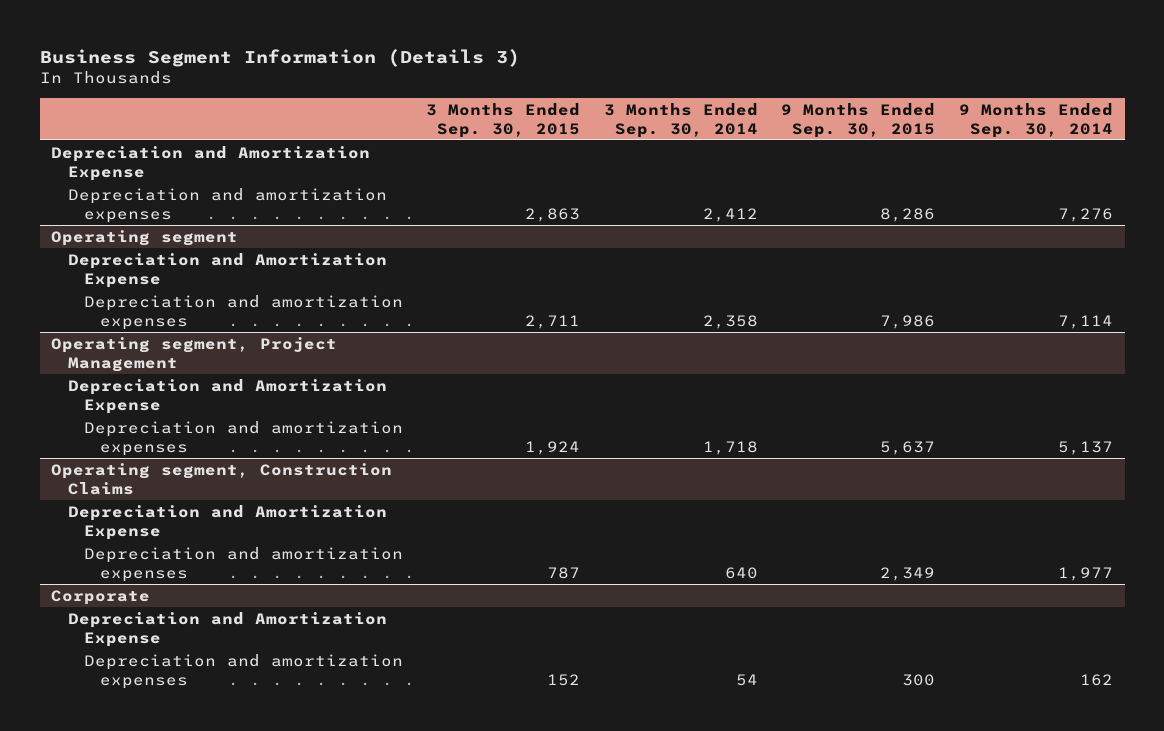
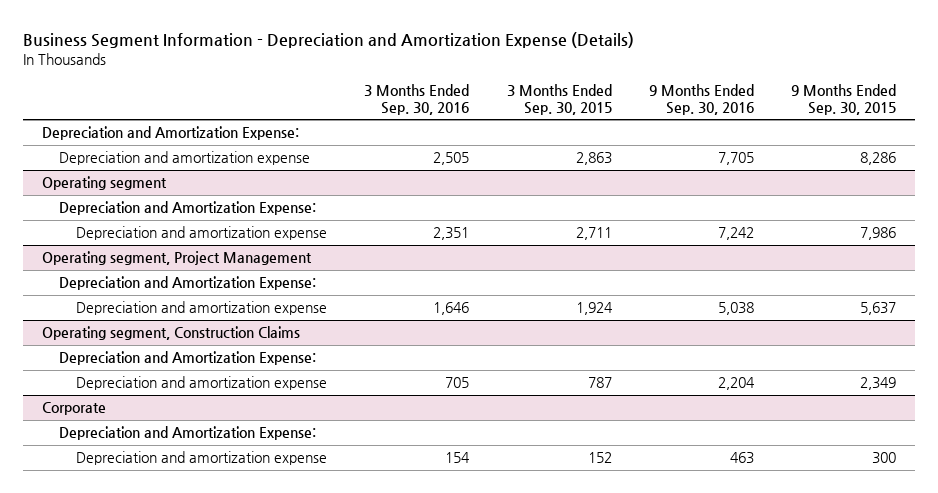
[39,48,520,67] Business Segment Information (Details 3) -> [23,31,635,48] Business Segment Information - Depreciation and Amortization Expense (Details)
[603,102,758,138] 3 Months Ended Sep. 30, 2014 -> none
[958,102,1113,138] 9 Months Ended Sep. 30, 2014 -> none
none -> [364,84,470,115] 3 Months Ended Sep. 30, 2016
none -> [648,84,754,115] 9 Months Ended Sep. 30, 2016
[51,145,371,181] Depreciation and Amortization Expense -> [41,126,299,141] Depreciation and Amortization Expense:
[67,187,387,223] Depreciation and amortization expenses -> [58,151,310,166] Depreciation and amortization expense
[67,252,387,288] Depreciation and Amortization Expense -> [58,201,316,216] Depreciation and Amortization Expense:
[83,294,403,330] Depreciation and amortization expenses -> [75,226,327,241] Depreciation and amortization expense
[67,378,387,414] Depreciation and Amortization Expense -> [58,276,316,291] Depreciation and Amortization Expense:
[83,420,403,456] Depreciation and amortization expenses -> [75,301,327,316] Depreciation and amortization expense
[67,504,387,540] Depreciation and Amortization Expense -> [58,351,316,366] Depreciation and Amortization Expense:
[83,546,403,582] Depreciation and amortization expenses -> [75,376,327,391] Depreciation and amortization expense
[67,611,387,647] Depreciation and Amortization Expense -> [58,426,316,441] Depreciation and Amortization Expense:
[83,653,403,689] Depreciation and amortization expenses -> [75,451,327,466] Depreciation and amortization expense

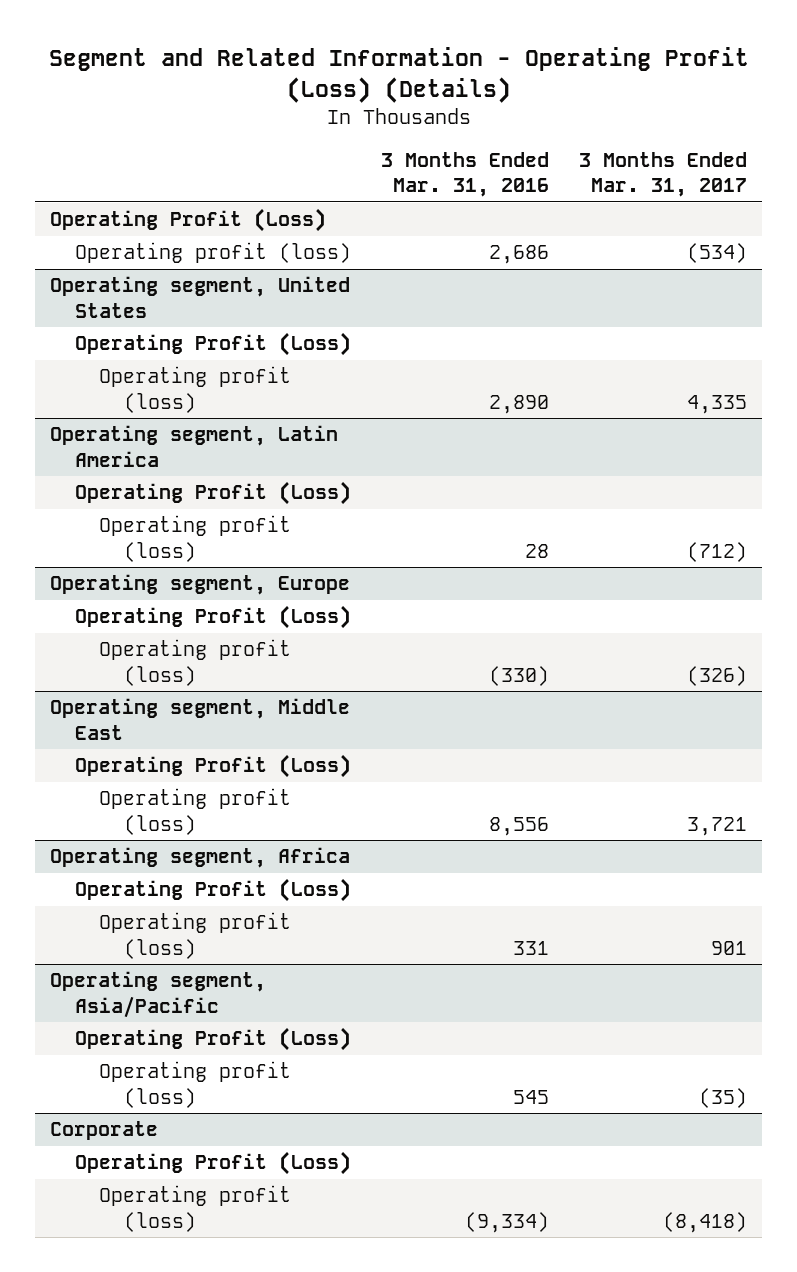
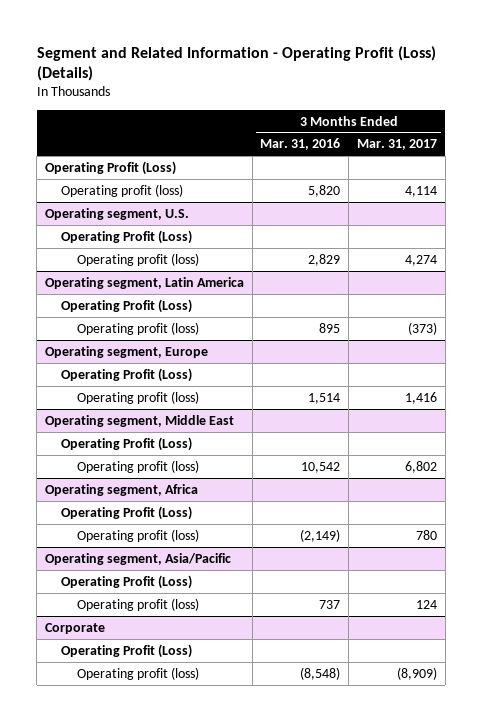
[50,276,351,319] Operating segment, United States -> none
[488,245,549,265] 2,686 -> [308,184,341,197] 5,820
[687,243,748,264] (534) -> [404,185,437,197] 4,114
none -> [44,207,189,220] Operating segment, U.S.
[488,395,549,415] 2,890 -> [308,253,341,266] 2,829
[687,395,748,415] 4,335 -> [404,254,437,266] 4,274
[524,544,549,559] 28 -> [319,322,341,333] 895
[687,542,748,563] (712) -> [407,321,437,335] (373)
[488,666,549,687] (330) -> [308,392,341,404] 1,514
[687,666,748,687] (326) -> [404,391,437,404] 1,416
[488,817,549,837] 8,556 -> [301,461,341,473] 10,542
[687,817,748,837] 3,721 -> [404,460,437,473] 6,802
[512,941,549,956] 331 -> [300,528,341,542] (2,149)
[711,941,748,956] 901 -> [415,529,437,540] 780
[512,1090,549,1105] 545 -> [319,599,341,609] 737
[699,1088,748,1109] (35) -> [415,599,437,609] 124
[464,1212,549,1234] (9,334) -> [300,666,341,680] (8,548)
[663,1212,748,1234] (8,418) -> [396,666,437,680] (8,909)

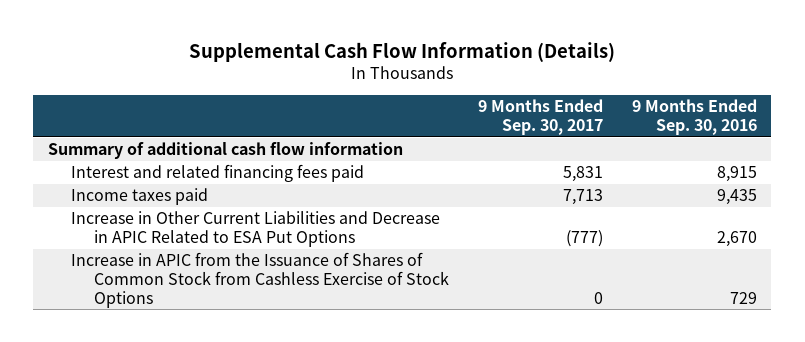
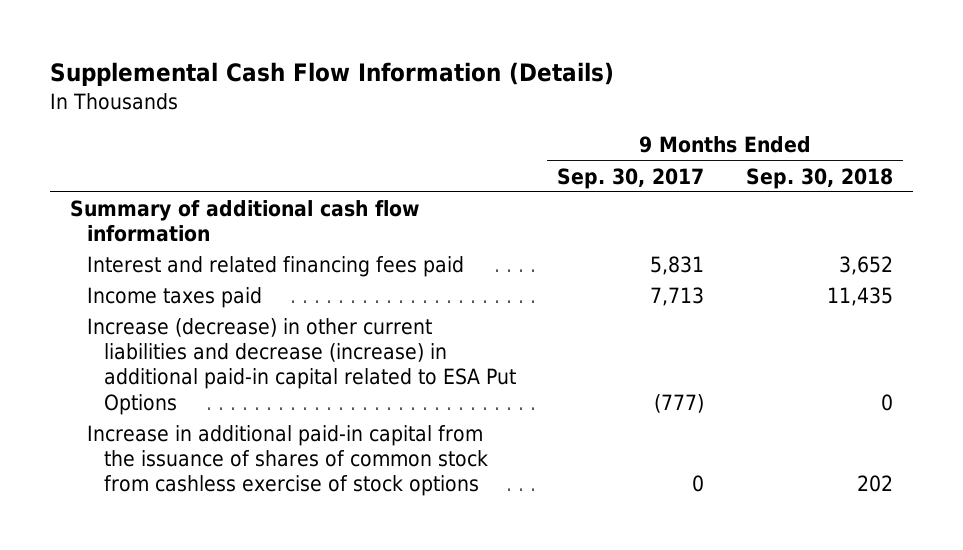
[631,99,757,136] 9 Months Ended Sep. 30, 2016 -> none
none -> [745,167,893,189] Sep. 30, 2018
[70,211,440,247] Increase in Other Current Liabilities and Decrease in APIC Related to ESA Put Options -> [86,318,516,415] Increase (decrease) in other current liabilities and decrease (increase) in additional paid-in capital related to ESA Put Options
[70,252,450,308] Increase in APIC from the Issuance of Shares of Common Stock from Cashless Exercise of Stock Options -> [86,425,488,497] Increase in additional paid-in capital from the issuance of shares of common stock from cashless exercise of stock options

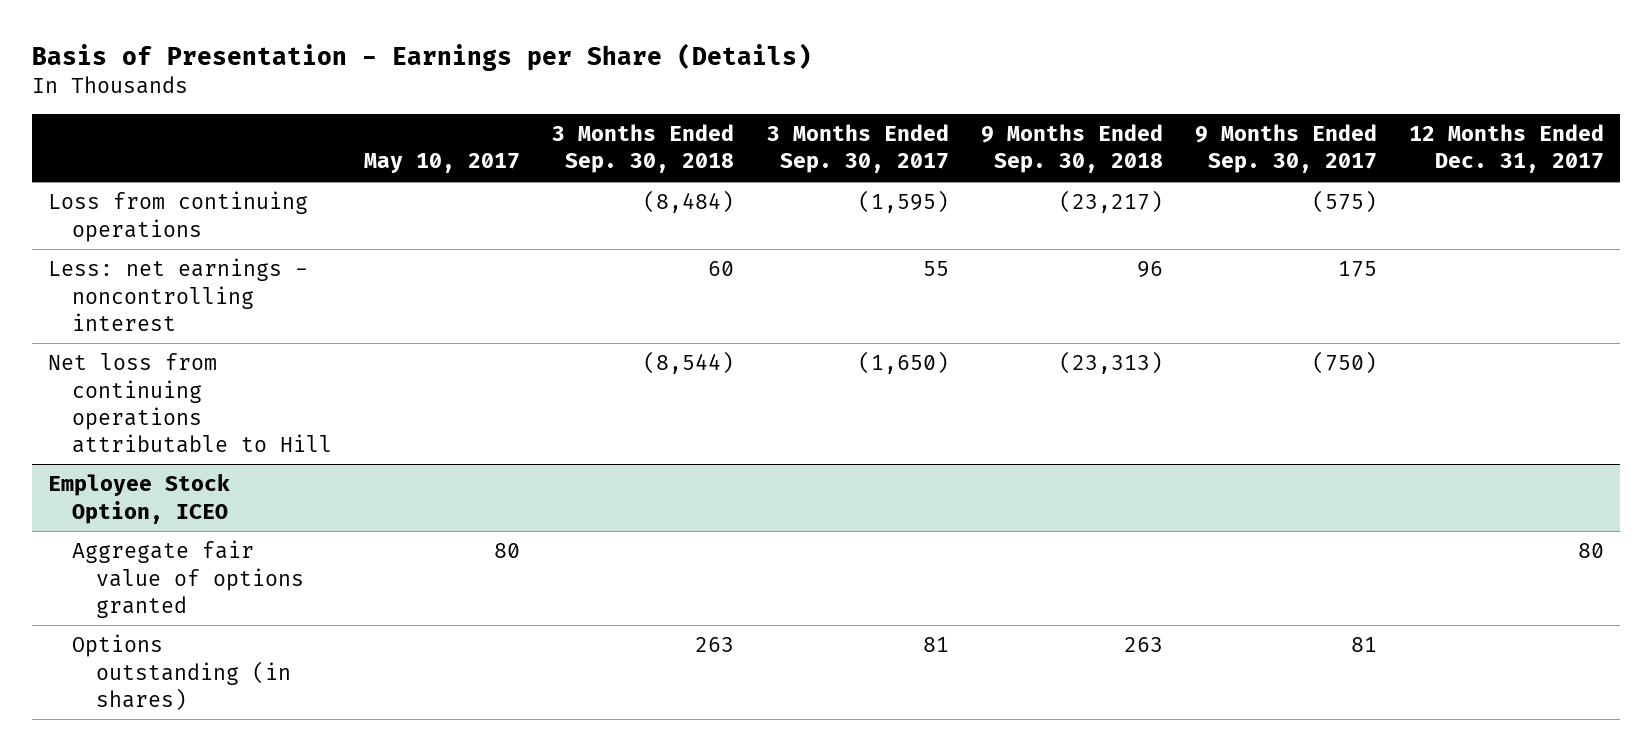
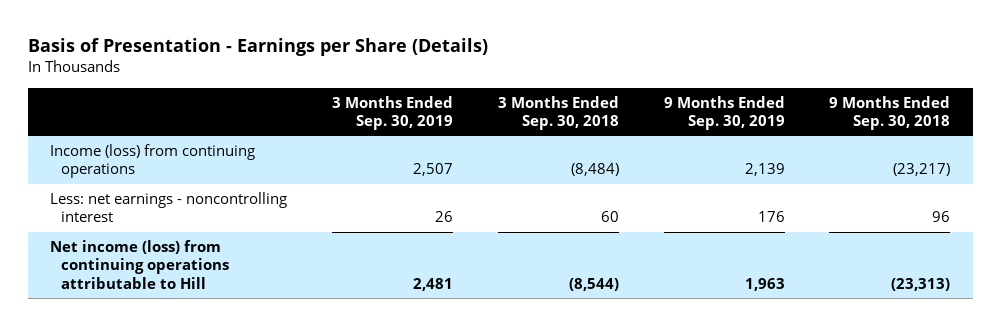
[364,153,521,174] May 10, 2017 -> none
[766,124,949,174] 3 Months Ended Sep. 30, 2017 -> none
[1194,124,1377,174] 9 Months Ended Sep. 30, 2017 -> none
[1409,124,1605,174] 12 Months Ended Dec. 31, 2017 -> none
none -> [332,95,454,131] 3 Months Ended Sep. 30, 2019
none -> [663,95,785,131] 9 Months Ended Sep. 30, 2019
[48,191,309,242] Loss from continuing operations -> [50,144,256,179] Income (loss) from continuing operations
[48,474,231,524] Employee Stock Option, ICEO -> none
[72,540,304,618] Aggregate fair value of options granted -> none
[72,634,291,711] Options outstanding (in shares) -> none
[48,353,333,453] Net loss from continuing operations attributable to Hill -> [50,240,230,289] Net income (loss) from continuing operations attributable to Hill

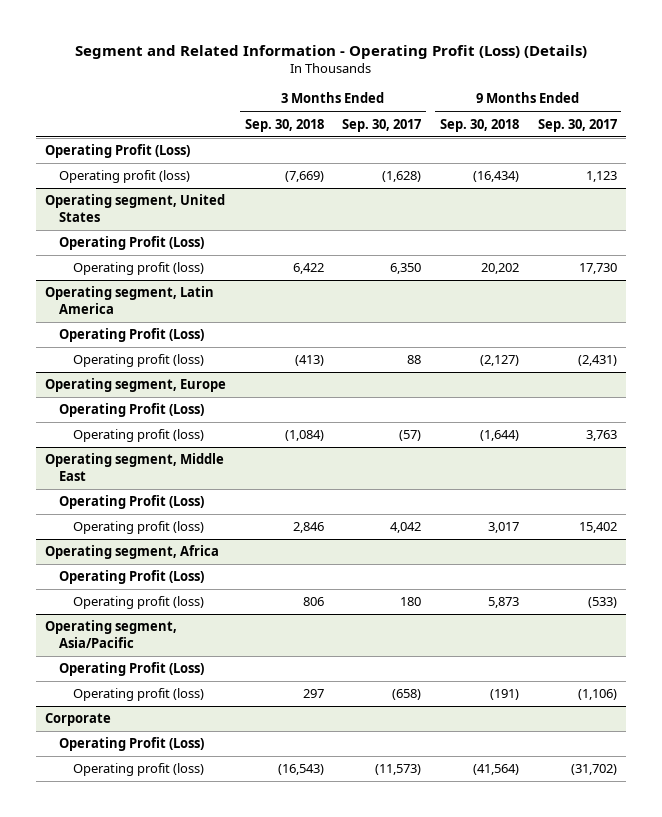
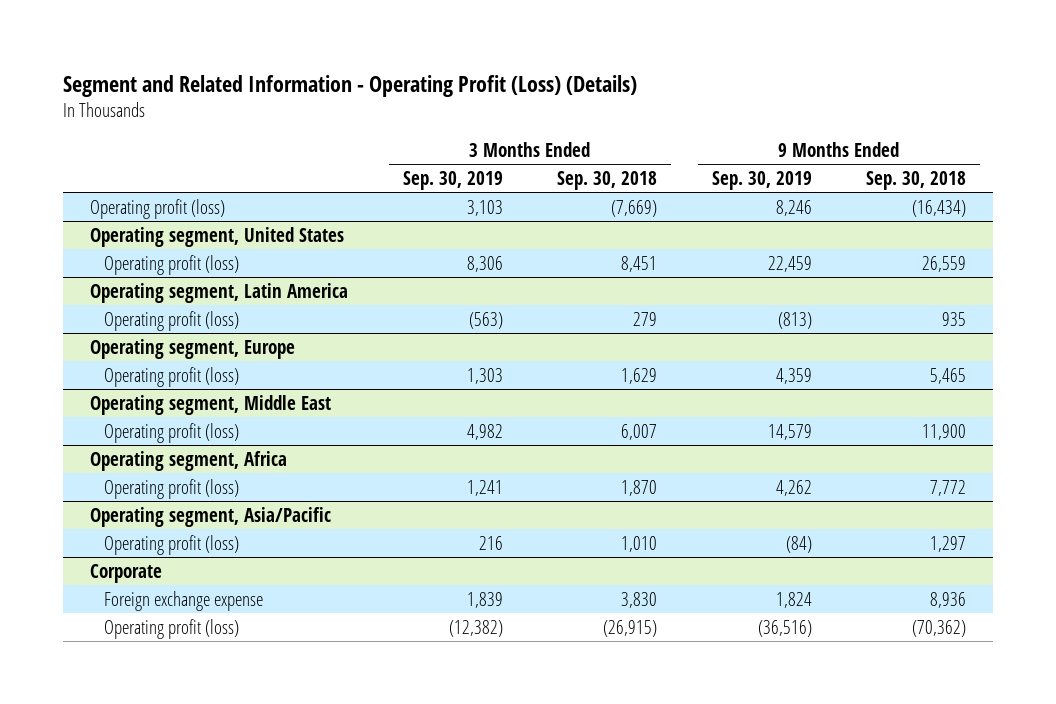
[342,118,422,132] Sep. 30, 2017 -> none
[537,118,617,132] Sep. 30, 2017 -> none
none -> [402,170,503,190] Sep. 30, 2019
none -> [711,170,812,190] Sep. 30, 2019
[44,144,190,159] Operating Profit (Loss) -> none
[58,236,204,251] Operating Profit (Loss) -> none
[292,263,324,275] 6,422 -> [621,255,658,272] 8,451
[481,263,520,275] 20,202 -> [922,255,967,272] 26,559
[58,328,204,343] Operating Profit (Loss) -> none
[294,355,324,367] (413) -> [633,311,658,326] 279
[480,355,520,367] (2,127) -> [942,311,967,326] 935
[58,403,204,418] Operating Profit (Loss) -> none
[284,430,324,442] (1,084) -> [621,367,658,384] 1,629
[480,430,520,442] (1,644) -> [930,367,967,384] 5,465
[58,495,204,510] Operating Profit (Loss) -> none
[292,522,324,534] 2,846 -> [621,423,658,440] 6,007
[488,522,520,534] 3,017 -> [922,423,967,440] 11,900
[58,570,204,585] Operating Profit (Loss) -> none
[302,597,324,607] 806 -> [621,479,658,496] 1,870
[488,597,520,609] 5,873 -> [930,479,967,496] 7,772
[58,662,204,677] Operating Profit (Loss) -> none
[302,689,324,699] 297 -> [621,535,658,552] 1,010
[490,689,520,701] (191) -> [930,535,967,552] 1,297
[58,737,204,752] Operating Profit (Loss) -> none
none -> [103,590,263,611] Foreign exchange expense
[277,764,324,776] (16,543) -> [603,619,658,637] (26,915)
[473,764,520,776] (41,564) -> [912,619,967,637] (70,362)

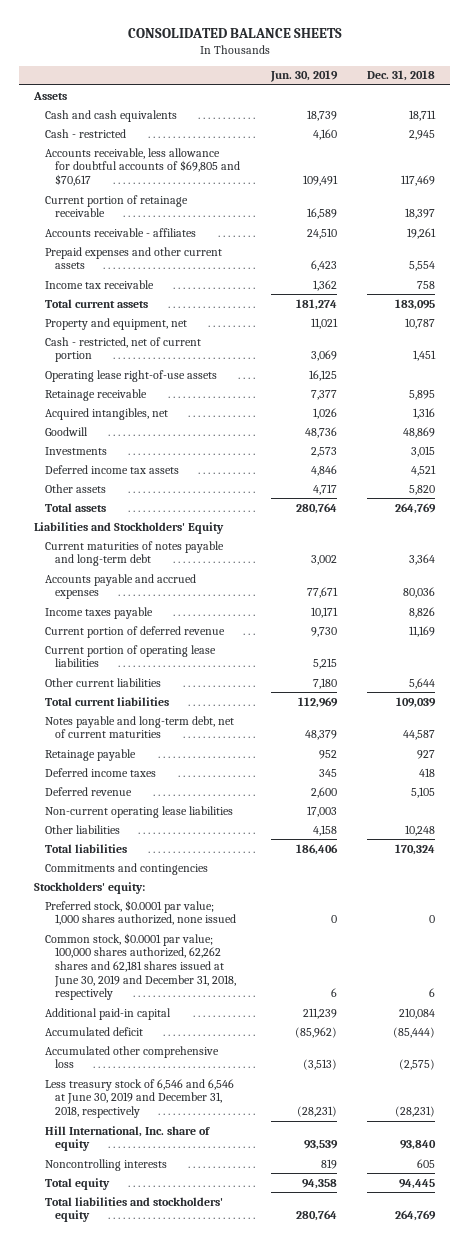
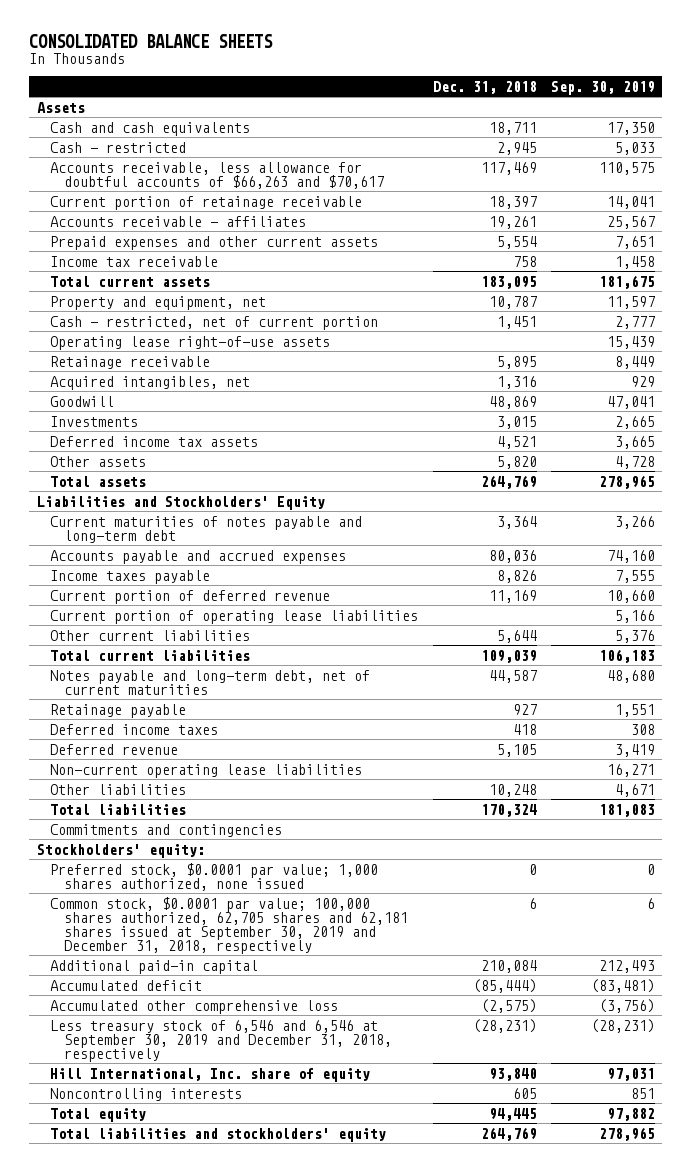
[269,70,338,83] Jun. 30, 2019 -> none
none -> [550,80,655,95] Sep. 30, 2019
[44,147,241,187] Accounts receivable, less allowance for doubtful accounts of $69,805 and $70,617 -> [50,161,384,189] Accounts receivable, less allowance for doubtful accounts of $66,263 and $70,617
[44,932,237,1001] Common stock, $0.0001 par value; 100,000 shares authorized, 62,262 shares and 62,181 shares issued at June 30, 2019 and December 31, 2018, respectively -> [50,896,408,954] Common stock, $0.0001 par value; 100,000 shares authorized, 62,705 shares and 62,181 shares issued at September 30, 2019 and December 31, 2018, respectively
[44,1078,234,1119] Less treasury stock of 6,546 and 6,546 at June 30, 2019 and December 31, 2018, respectively -> [50,1019,392,1062] Less treasury stock of 6,546 and 6,546 at September 30, 2019 and December 31, 2018, respectively

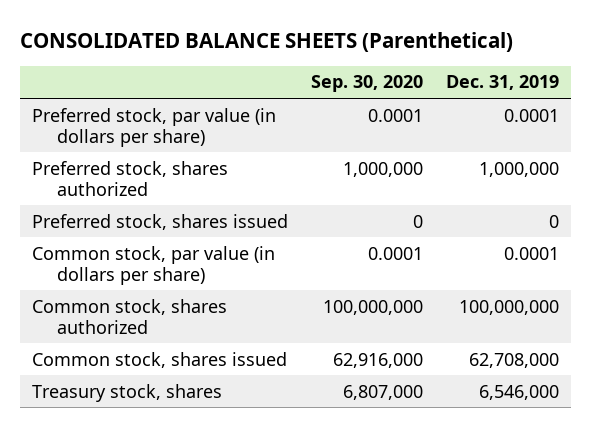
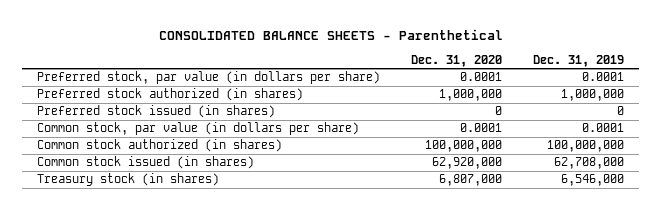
[20,31,514,52] CONSOLIDATED BALANCE SHEETS (Parenthetical) -> [158,28,503,40] CONSOLIDATED BALANCE SHEETS - Parenthetical
[311,75,424,93] Sep. 30, 2020 -> none
none -> [411,54,503,67] Dec. 31, 2020
[31,160,228,196] Preferred stock, shares authorized -> [37,88,304,102] Preferred stock authorized (in shares)
[31,213,288,230] Preferred stock, shares issued -> [37,105,276,119] Preferred stock issued (in shares)
[31,298,227,334] Common stock, shares authorized -> [37,139,283,153] Common stock authorized (in shares)
[31,351,287,368] Common stock, shares issued -> [37,156,255,170] Common stock issued (in shares)
[31,383,222,402] Treasury stock, shares -> [37,173,220,187] Treasury stock (in shares)

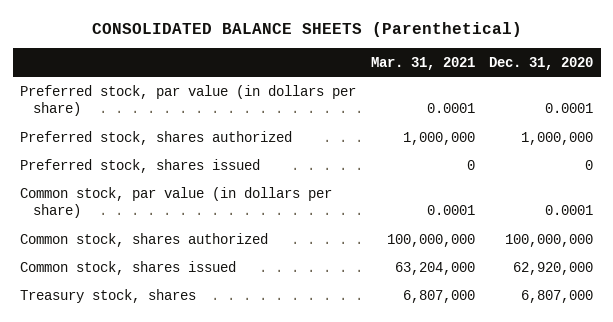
[158,28,503,40] CONSOLIDATED BALANCE SHEETS - Parenthetical -> [91,22,522,38] CONSOLIDATED BALANCE SHEETS (Parenthetical)
[532,54,624,67] Dec. 31, 2019 -> none
none -> [370,56,475,70] Mar. 31, 2021
[37,88,304,102] Preferred stock authorized (in shares) -> [19,130,292,145] Preferred stock, shares authorized
[37,105,276,119] Preferred stock issued (in shares) -> [19,158,260,173] Preferred stock, shares issued
[37,139,283,153] Common stock authorized (in shares) -> [19,232,268,247] Common stock, shares authorized
[37,156,255,170] Common stock issued (in shares) -> [19,260,236,275] Common stock, shares issued
[37,173,220,187] Treasury stock (in shares) -> [19,288,196,303] Treasury stock, shares

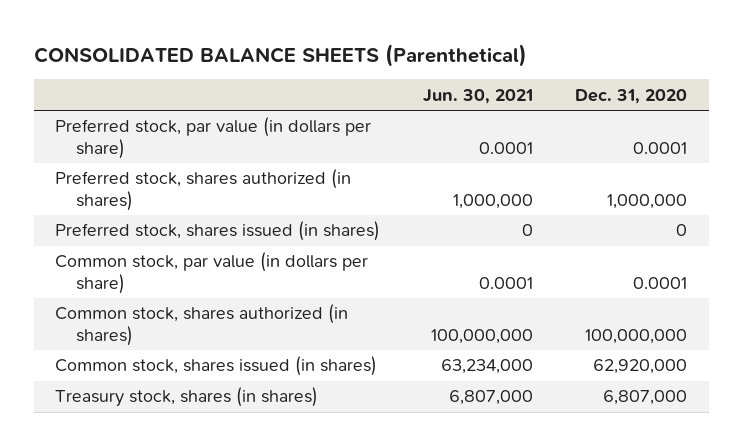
[370,56,475,70] Mar. 31, 2021 -> none
none -> [422,88,533,104] Jun. 30, 2021
[19,130,292,145] Preferred stock, shares authorized -> [55,169,352,211] Preferred stock, shares authorized (in shares)
[19,158,260,173] Preferred stock, shares issued -> [55,221,381,242] Preferred stock, shares issued (in shares)
[19,232,268,247] Common stock, shares authorized -> [55,304,349,346] Common stock, shares authorized (in shares)
[19,260,236,275] Common stock, shares issued -> [55,356,378,377] Common stock, shares issued (in shares)
[19,288,196,303] Treasury stock, shares -> [55,387,319,408] Treasury stock, shares (in shares)

